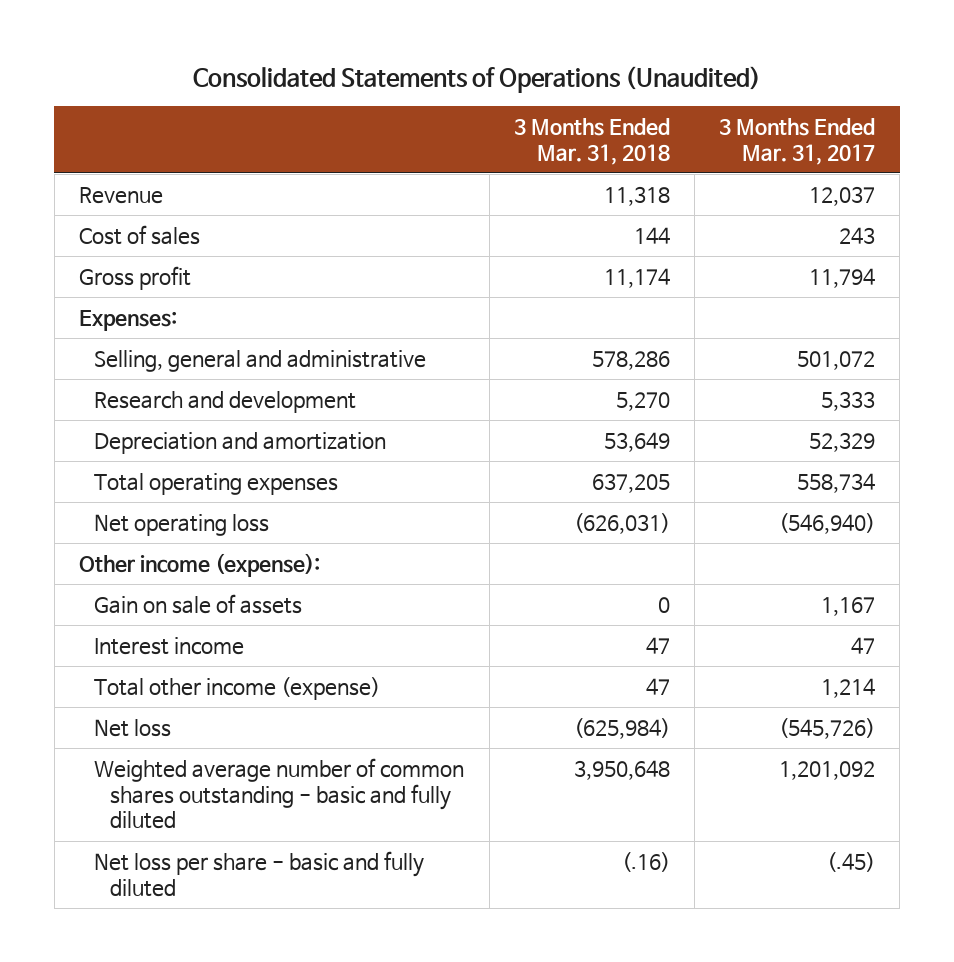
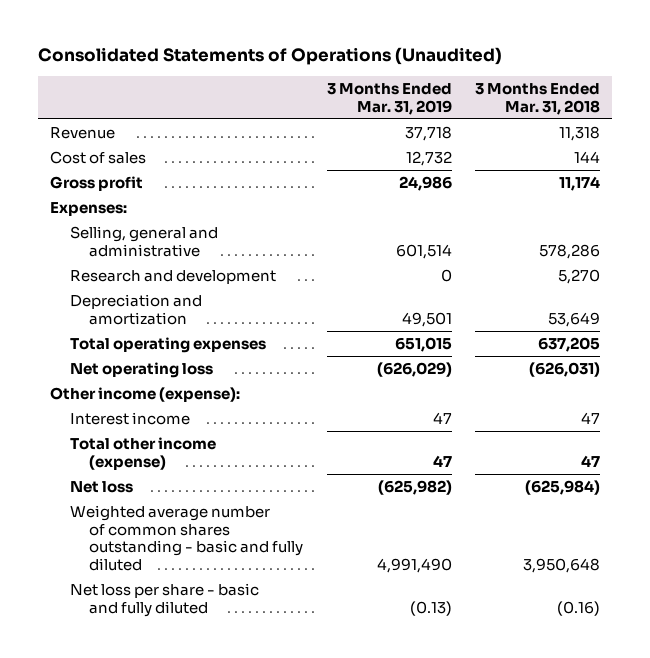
[719,117,876,165] 3 Months Ended Mar. 31, 2017 -> none
none -> [326,83,452,115] 3 Months Ended Mar. 31, 2019
[94,593,303,614] Gain on sale of assets -> none
[621,851,670,872] (.16) -> [557,600,601,616] (0.16)

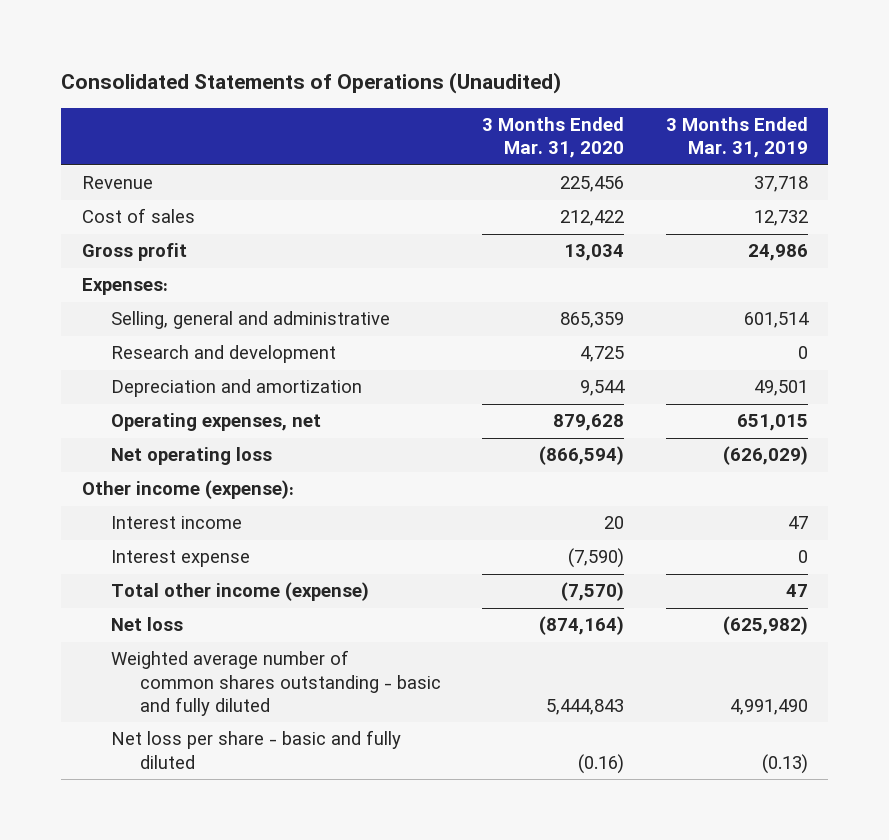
[475,83,601,115] 3 Months Ended Mar. 31, 2018 -> none
none -> [482,116,625,159] 3 Months Ended Mar. 31, 2020
[69,336,266,353] Total operating expenses -> [110,413,321,432] Operating expenses, net
none -> [110,550,250,568] Interest expense

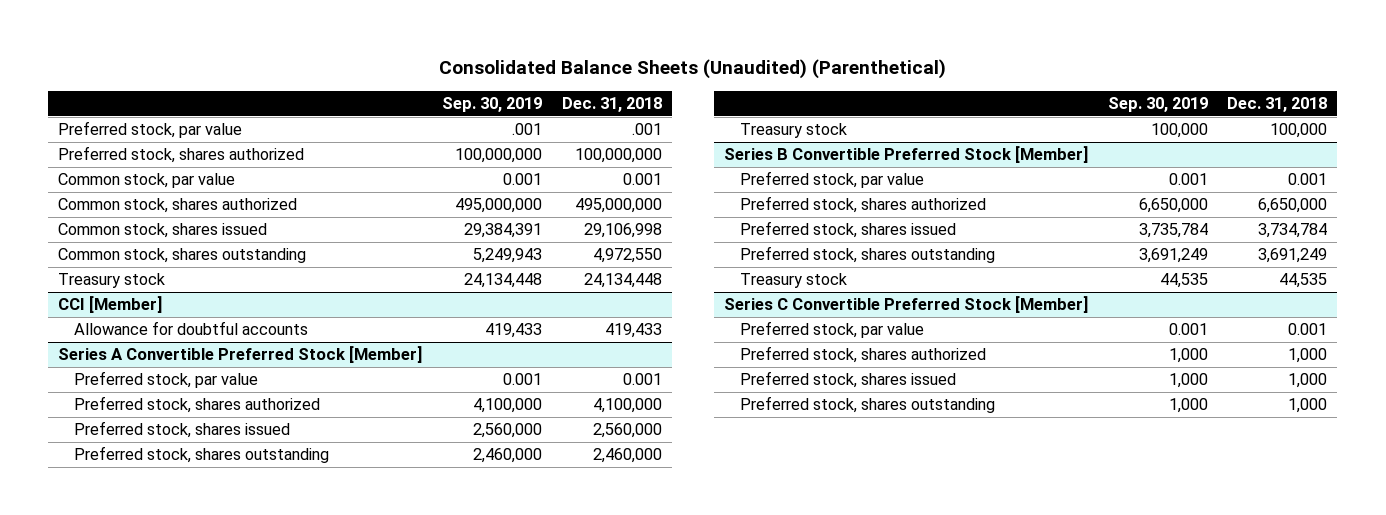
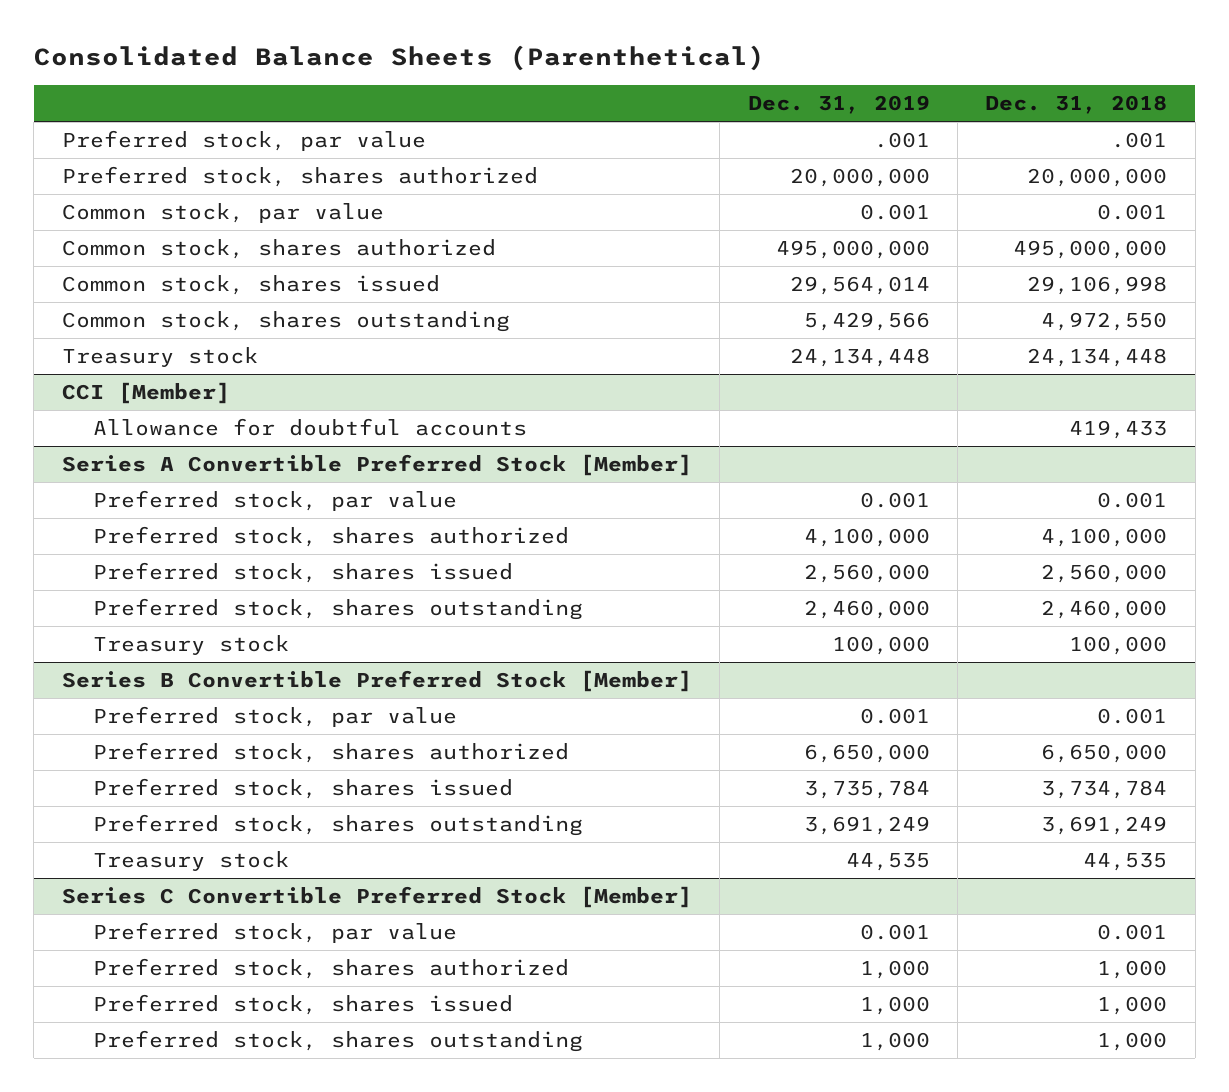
[438,59,946,80] Consolidated Balance Sheets (Unaudited) (Parenthetical) -> [33,45,765,72] Consolidated Balance Sheets (Parenthetical)
[442,97,543,113] Sep. 30, 2019 -> none
none -> [747,95,930,115] Dec. 31, 2019
[575,148,663,164] 100,000,000 -> [1027,167,1168,187] 20,000,000

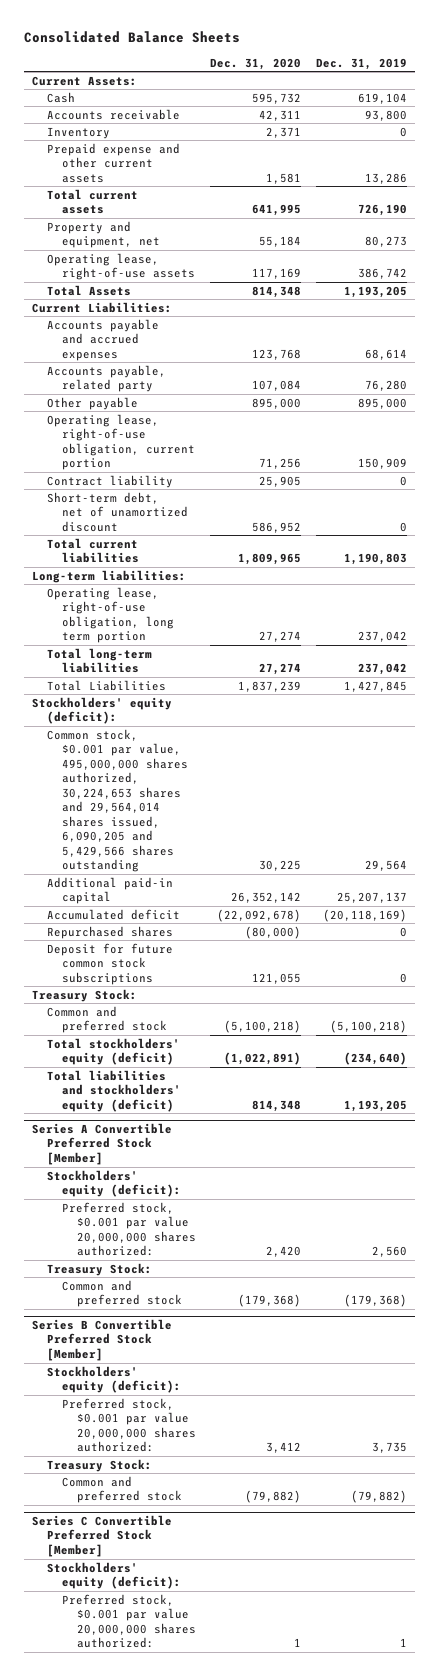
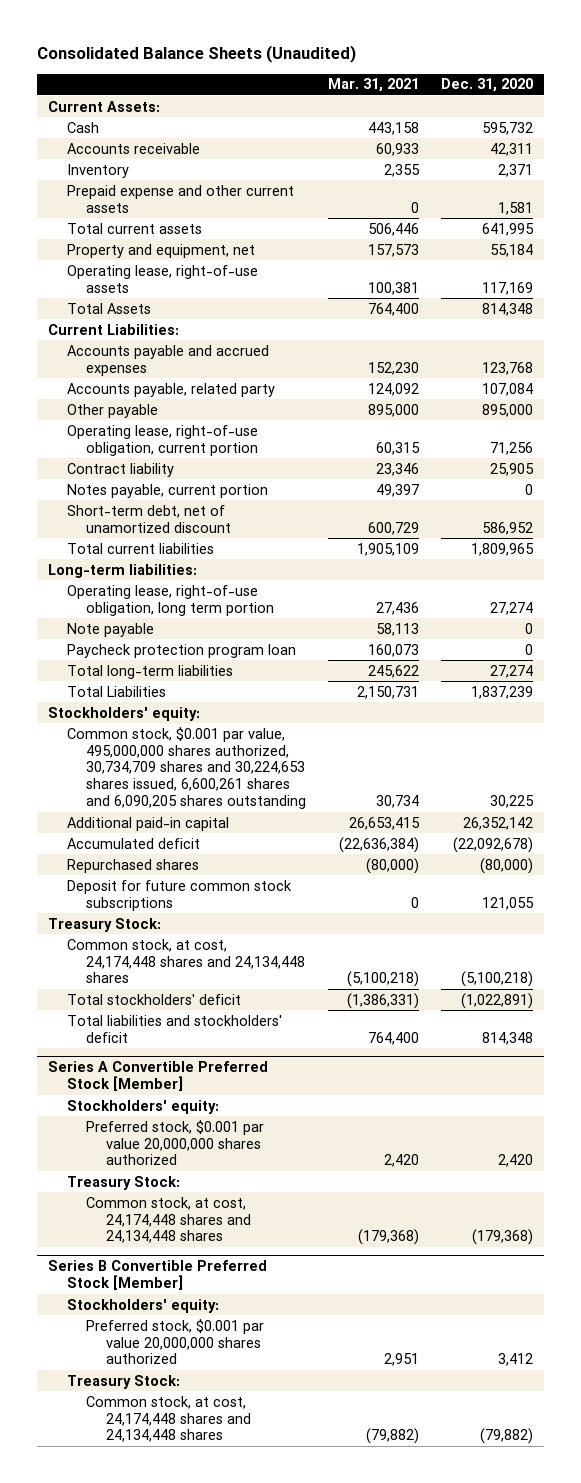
[24,31,241,44] Consolidated Balance Sheets -> [36,45,356,64] Consolidated Balance Sheets (Unaudited)
[316,57,408,70] Dec. 31, 2019 -> none
none -> [328,78,420,93] Mar. 31, 2021
none -> [67,483,269,498] Notes payable, current portion
none -> [67,622,155,637] Note payable
none -> [67,643,297,658] Paycheck protection program loan
[31,696,172,725] Stockholders' equity (deficit): -> [47,706,200,721] Stockholders' equity:
[46,728,188,873] Common stock, $0.001 par value, 495,000,000 shares authorized, 30,224,653 shares and 29,564,014 shares issued, 6,090,205 and 5,429,566 shares outstanding -> [67,726,307,810] Common stock, $0.001 par value, 495,000,000 shares authorized, 30,734,709 shares and 30,224,653 shares issued, 6,600,261 shares and 6,090,205 shares outstanding
[46,1005,167,1034] Common and preferred stock -> [67,938,306,984] Common stock, at cost, 24,174,448 shares and 24,134,448 shares
[46,1037,180,1066] Total stockholders' equity (deficit) -> [67,993,242,1005] Total stockholders' deficit
[46,1069,181,1112] Total liabilities and stockholders' equity (deficit) -> [67,1014,283,1043] Total liabilities and stockholders' deficit
[46,1169,181,1198] Stockholders' equity (deficit): -> [67,1099,220,1114] Stockholders' equity:
[61,1201,196,1257] Preferred stock, $0.001 par value 20,000,000 shares authorized: -> [86,1119,265,1166] Preferred stock, $0.001 par value 20,000,000 shares authorized
[61,1279,182,1308] Common and preferred stock -> [86,1196,251,1244] Common stock, at cost, 24,174,448 shares and 24,134,448 shares
[46,1365,181,1394] Stockholders' equity (deficit): -> [67,1298,220,1313] Stockholders' equity:
[61,1397,196,1453] Preferred stock, $0.001 par value 20,000,000 shares authorized: -> [86,1318,265,1365] Preferred stock, $0.001 par value 20,000,000 shares authorized
[31,1515,172,1557] Series C Convertible Preferred Stock [Member] -> none
[46,1561,181,1590] Stockholders' equity (deficit): -> none
[61,1593,196,1649] Preferred stock, $0.001 par value 20,000,000 shares authorized: -> none
[61,1475,182,1504] Common and preferred stock -> [86,1395,251,1443] Common stock, at cost, 24,174,448 shares and 24,134,448 shares

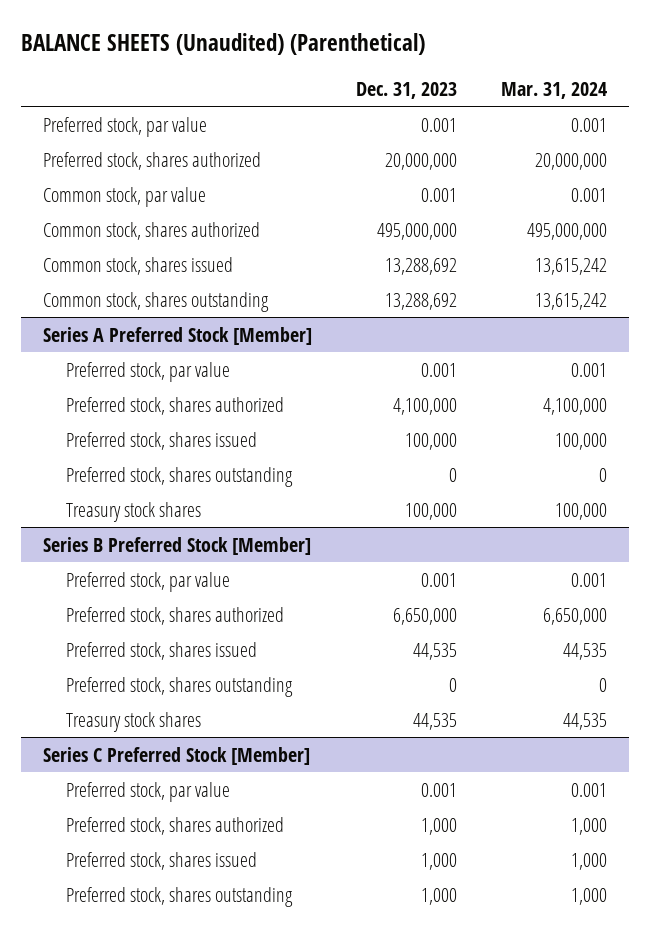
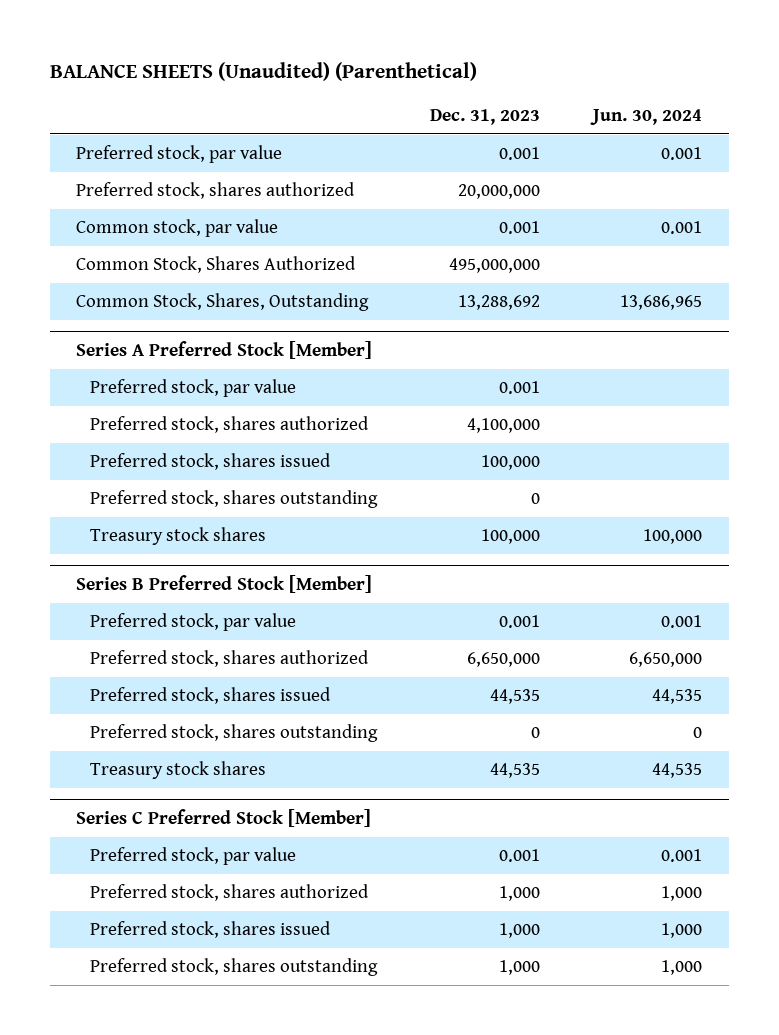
[501,81,608,99] Mar. 31, 2024 -> none
none -> [590,108,703,125] Jun. 30, 2024
[42,256,233,275] Common stock, shares issued -> none
[42,221,260,240] Common stock, shares authorized -> [76,256,357,274] Common Stock, Shares Authorized
[42,291,269,312] Common stock, shares outstanding -> [76,293,370,312] Common Stock, Shares, Outstanding

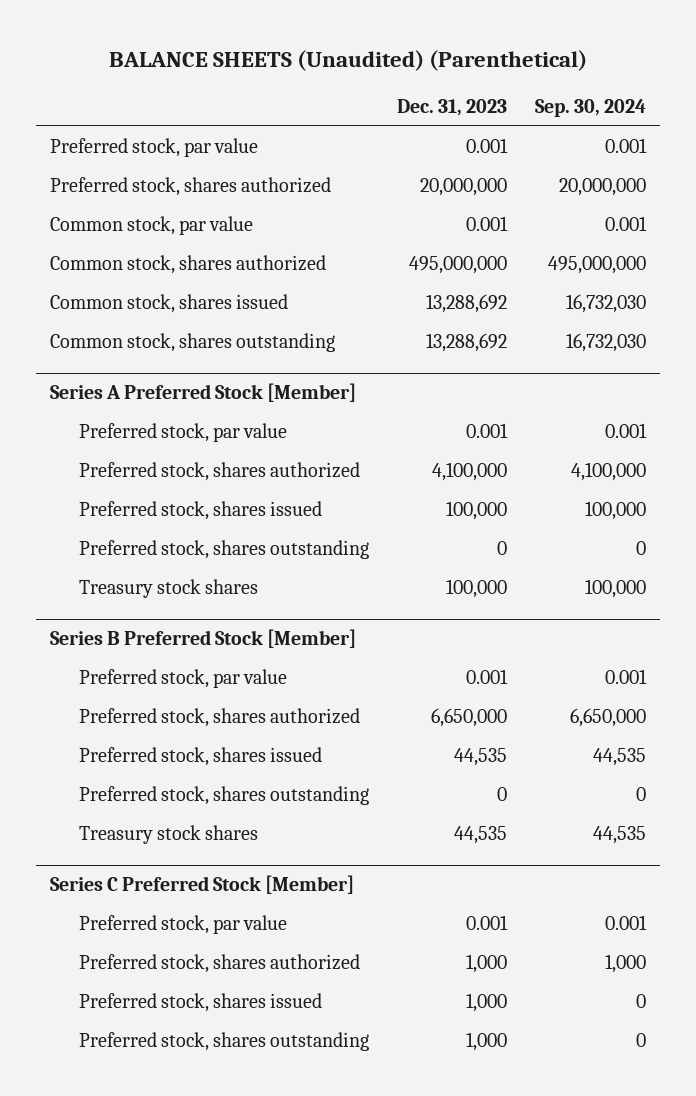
[590,108,703,125] Jun. 30, 2024 -> none
none -> [534,99,646,118] Sep. 30, 2024
[76,256,357,274] Common Stock, Shares Authorized -> [50,255,327,275] Common stock, shares authorized
none -> [50,294,289,314] Common stock, shares issued
[76,293,370,312] Common Stock, Shares, Outstanding -> [50,333,336,353] Common stock, shares outstanding

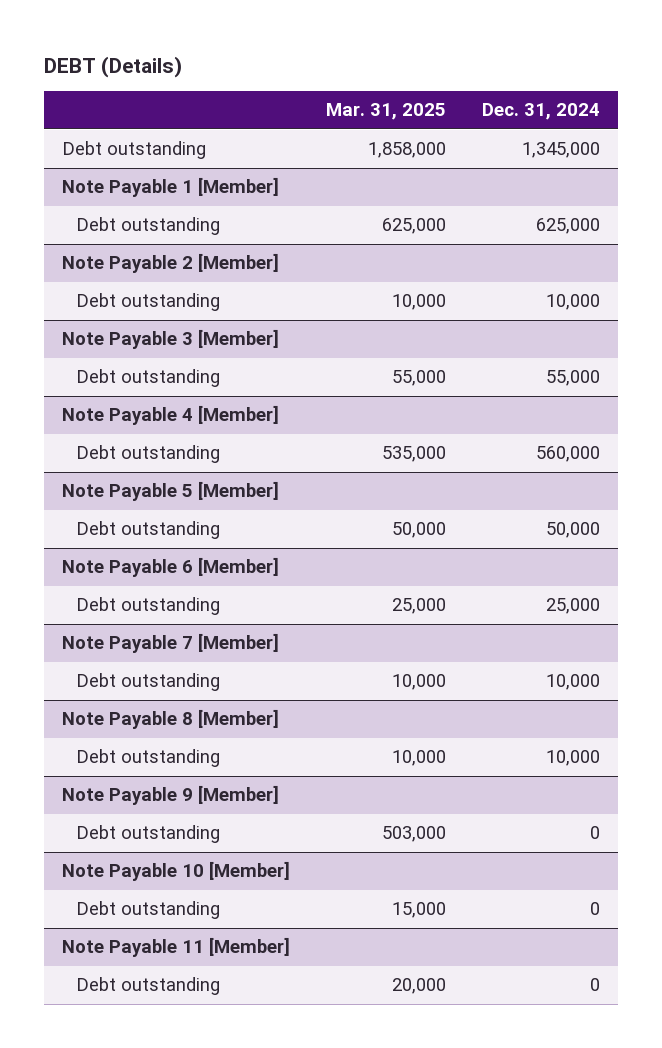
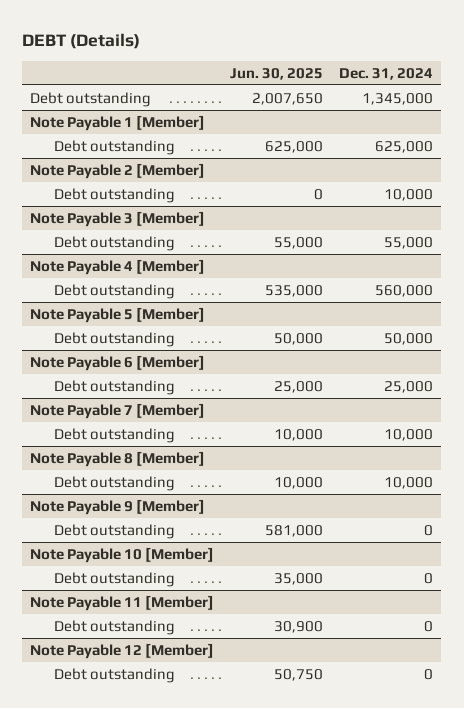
[326,103,447,121] Mar. 31, 2025 -> none
none -> [230,67,324,80] Jun. 30, 2025
none -> [30,642,215,659] Note Payable 12 [Member]
none -> [53,667,175,683] Debt outstanding

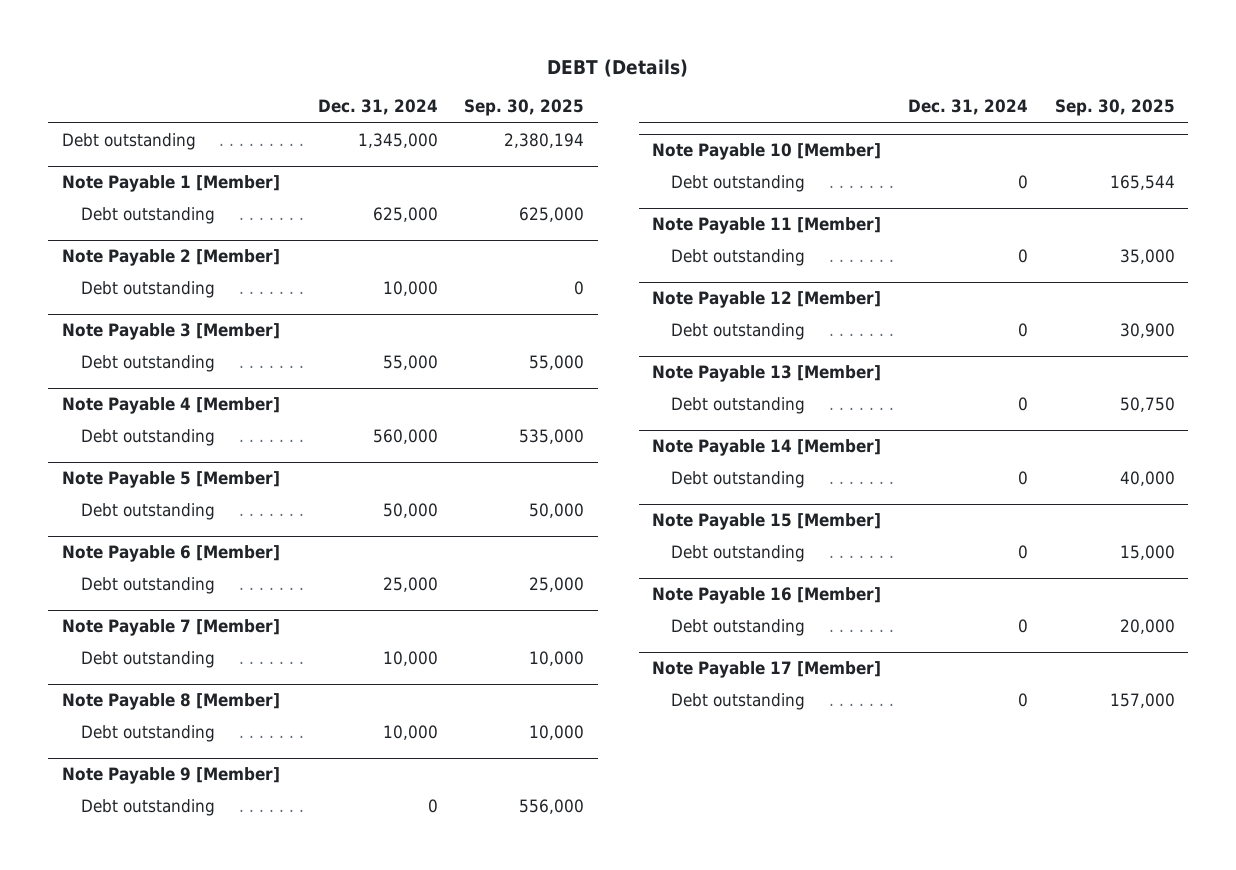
[230,67,324,80] Jun. 30, 2025 -> none
none -> [464,99,585,117] Sep. 30, 2025
none -> [652,365,882,383] Note Payable 13 [Member]
none -> [670,397,805,415] Debt outstanding
none -> [652,439,882,457] Note Payable 14 [Member]
none -> [670,471,805,489] Debt outstanding
none -> [652,513,882,531] Note Payable 15 [Member]
none -> [670,545,805,563] Debt outstanding
none -> [652,587,882,605] Note Payable 16 [Member]
none -> [670,619,805,637] Debt outstanding
none -> [652,661,882,679] Note Payable 17 [Member]
none -> [670,693,805,711] Debt outstanding

